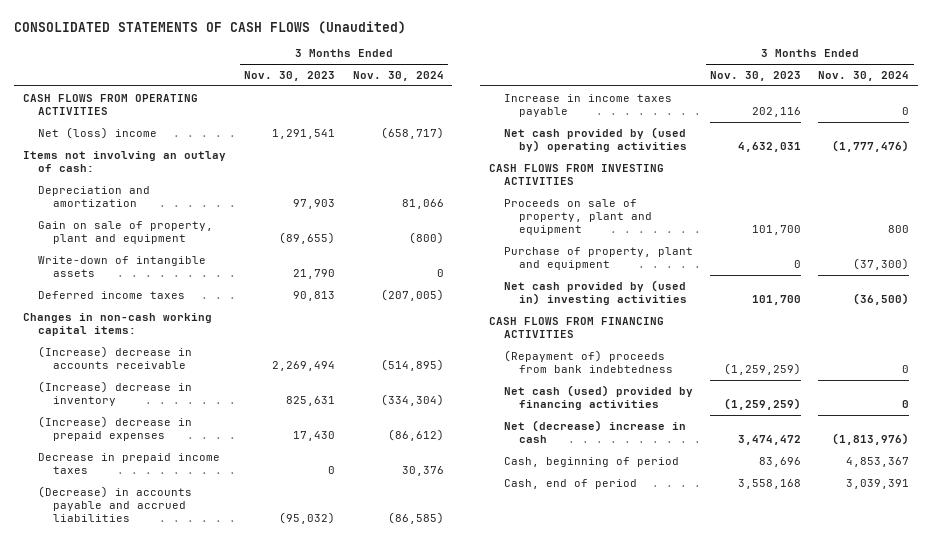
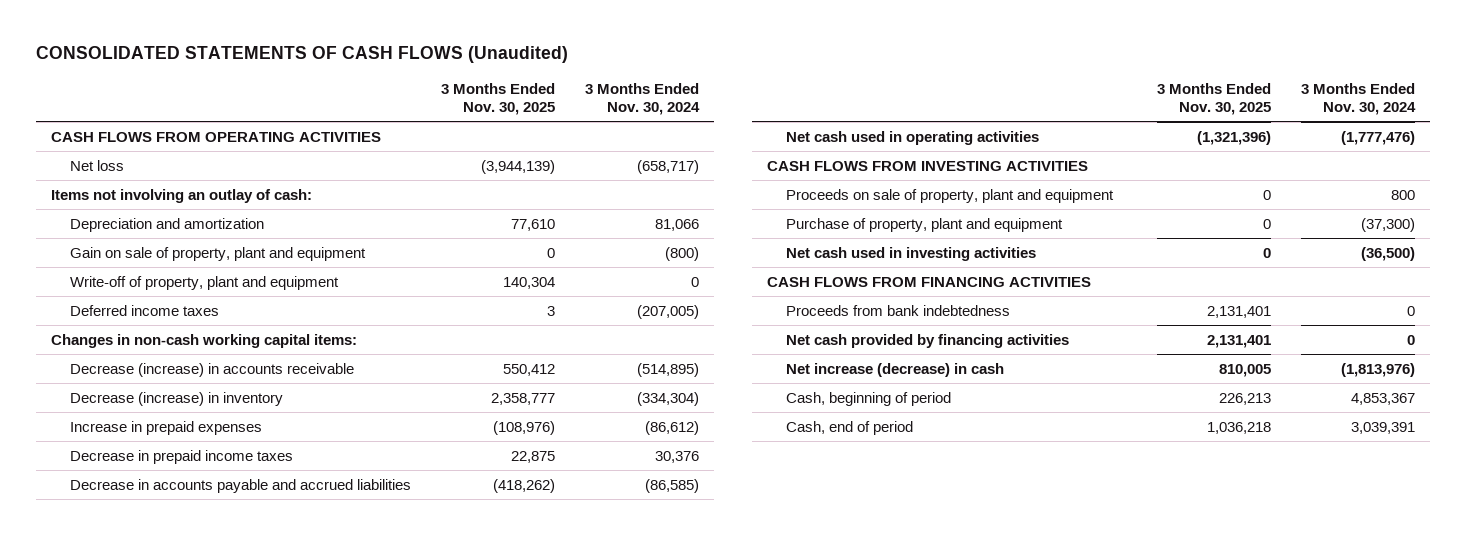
[244,71,336,82] Nov. 30, 2023 -> none
none -> [441,82,556,116] 3 Months Ended Nov. 30, 2025
[38,126,158,139] Net (loss) income -> [70,159,125,171] Net loss
[38,255,207,277] Write-down of intangible assets -> none
none -> [70,275,340,290] Write-off of property, plant and equipment
[38,345,193,369] (Increase) decrease in accounts receivable -> [70,362,355,377] Decrease (increase) in accounts receivable
[38,380,193,406] (Increase) decrease in inventory -> [70,391,284,406] Decrease (increase) in inventory
[38,415,193,441] (Increase) decrease in prepaid expenses -> [70,420,263,435] Increase in prepaid expenses
[503,93,672,117] Increase in income taxes payable -> none
[38,485,193,523] (Decrease) in accounts payable and accrued liabilities -> [70,478,412,493] Decrease in accounts payable and accrued liabilities
[503,126,687,152] Net cash provided by (used by) operating activities -> [785,130,1039,145] Net cash used in operating activities
[503,279,687,305] Net cash provided by (used in) investing activities -> [785,246,1036,261] Net cash used in investing activities
[503,349,673,373] (Repayment of) proceeds from bank indebtedness -> [785,304,1010,316] Proceeds from bank indebtedness
[503,384,693,410] Net cash (used) provided by financing activities -> [785,333,1069,348] Net cash provided by financing activities
[503,419,686,443] Net (decrease) increase in cash -> [785,362,1004,377] Net increase (decrease) in cash

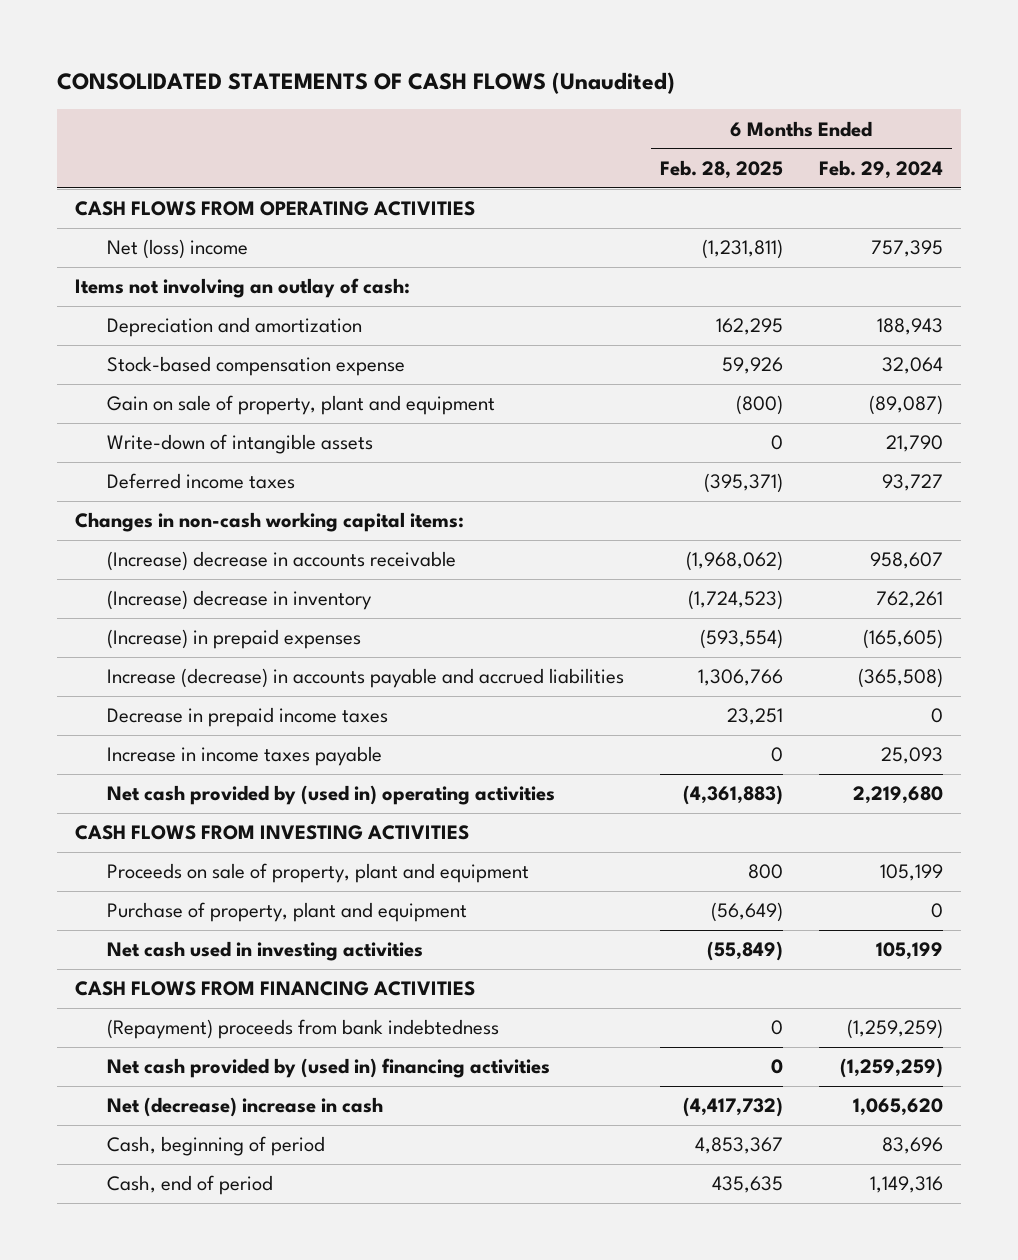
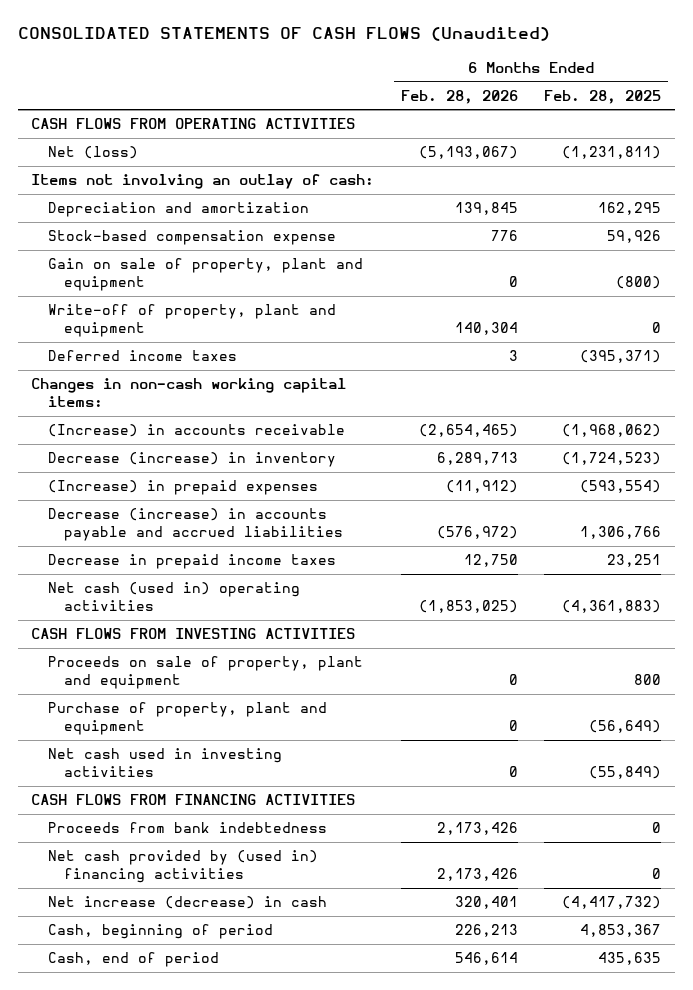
[819,160,944,180] Feb. 29, 2024 -> none
none -> [400,89,518,104] Feb. 28, 2026
[106,239,248,260] Net (loss) income -> [47,146,138,160] Net (loss)
[106,434,373,455] Write-down of intangible assets -> none
none -> [47,304,336,337] Write-off of property, plant and equipment
[106,551,456,572] (Increase) decrease in accounts receivable -> [47,424,345,438] (Increase) in accounts receivable
[106,590,372,611] (Increase) decrease in inventory -> [47,452,336,468] Decrease (increase) in inventory
[106,668,624,689] Increase (decrease) in accounts payable and accrued liabilities -> [47,508,343,541] Decrease (increase) in accounts payable and accrued liabilities
[106,746,382,767] Increase in income taxes payable -> none
[106,785,555,806] Net cash provided by (used in) operating activities -> [47,582,300,611] Net cash (used in) operating activities
[106,1019,499,1040] (Repayment) proceeds from bank indebtedness -> [47,822,327,834] Proceeds from bank indebtedness
[106,1097,383,1118] Net (decrease) increase in cash -> [47,896,327,910] Net increase (decrease) in cash

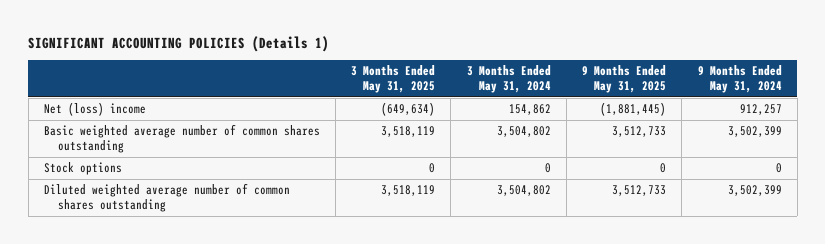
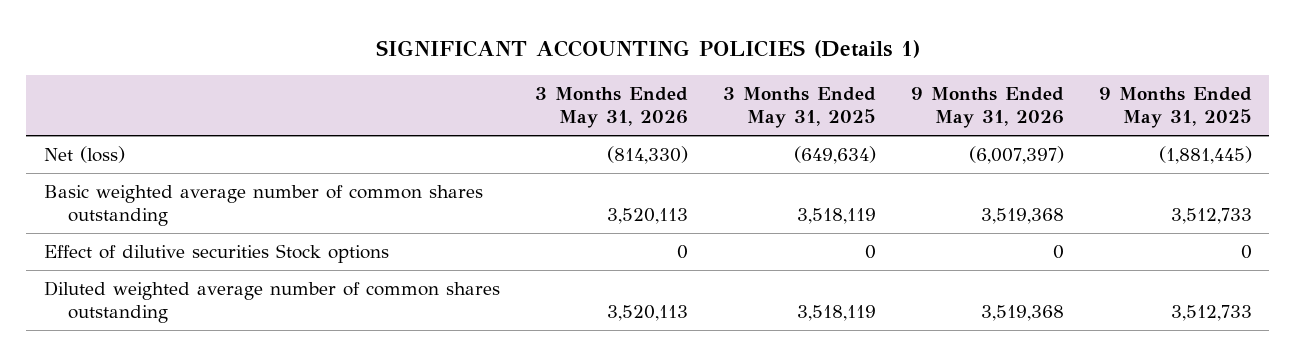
[466,65,551,94] 3 Months Ended May 31, 2024 -> none
[697,65,782,94] 9 Months Ended May 31, 2024 -> none
none -> [534,86,688,129] 3 Months Ended May 31, 2026
none -> [910,86,1064,129] 9 Months Ended May 31, 2026
[43,102,146,117] Net (loss) income -> [43,146,125,164] Net (loss)
[43,162,122,176] Stock options -> [43,244,389,264] Effect of dilutive securities Stock options

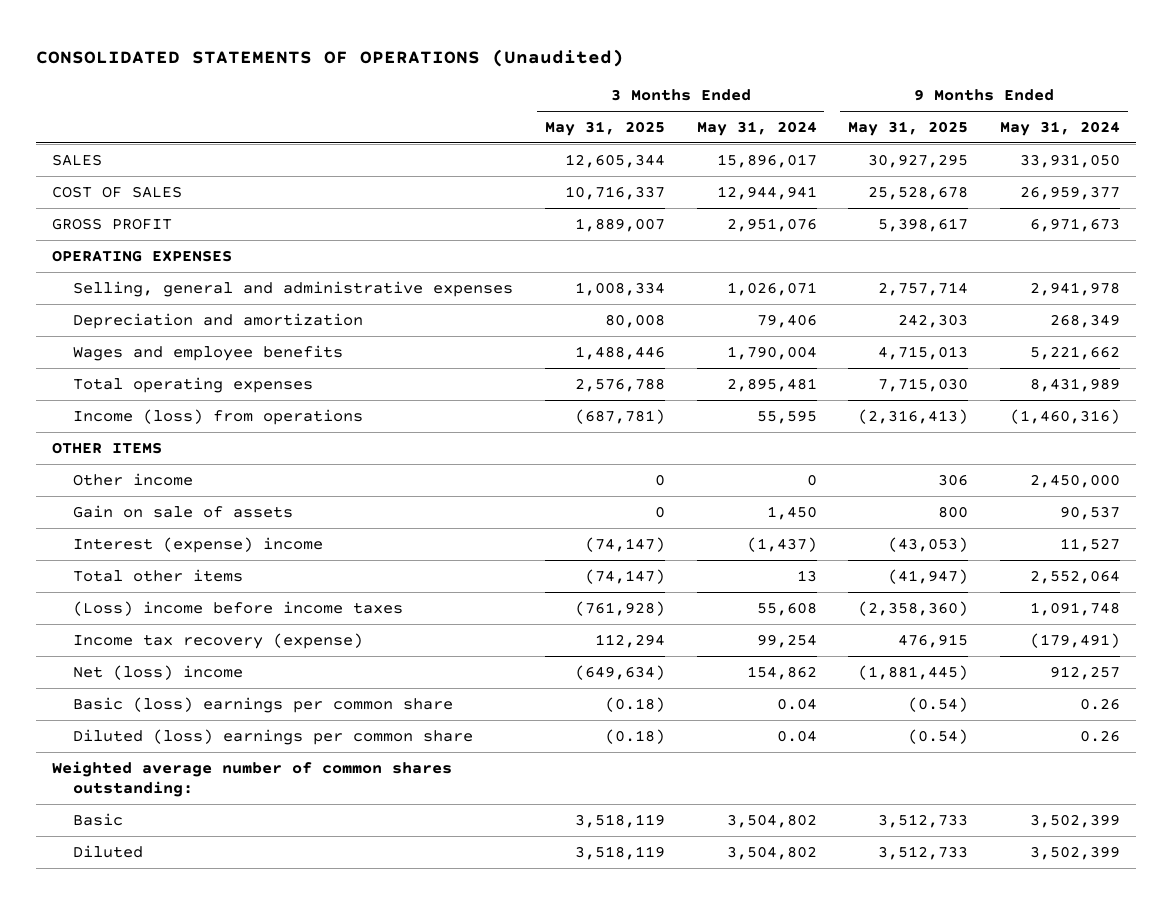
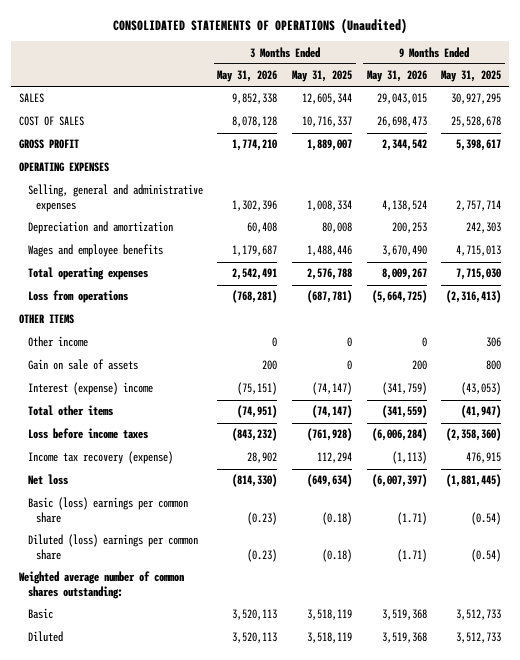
[696,120,817,136] May 31, 2024 -> none
[999,120,1120,136] May 31, 2024 -> none
none -> [217,70,278,83] May 31, 2026
none -> [366,70,427,83] May 31, 2026
[73,408,364,425] Income (loss) from operations -> [27,290,128,304] Loss from operations
[73,600,404,616] (Loss) income before income taxes -> [27,428,148,440] Loss before income taxes
[73,664,244,680] Net (loss) income -> [27,474,68,486] Net loss

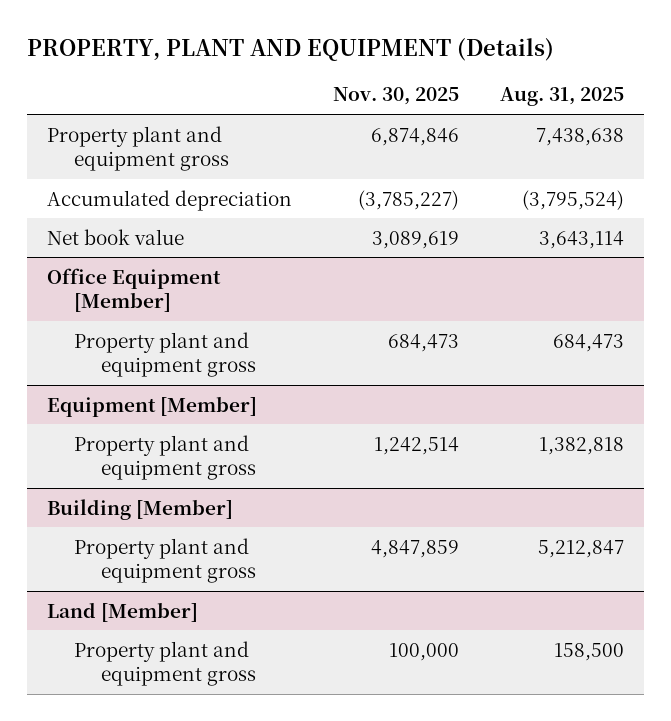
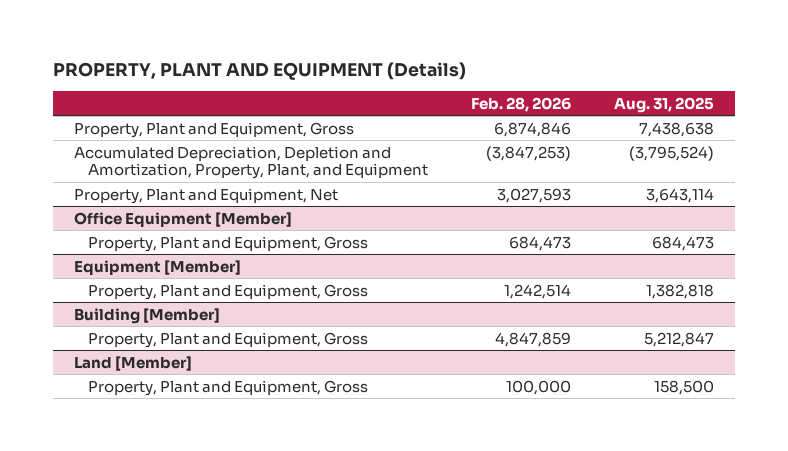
[332,87,459,106] Nov. 30, 2025 -> none
none -> [470,96,571,112] Feb. 28, 2026
[46,125,229,171] Property plant and equipment gross -> [74,121,355,138] Property, Plant and Equipment, Gross
[46,189,292,211] Accumulated depreciation -> [74,145,428,180] Accumulated Depreciation, Depletion and Amortization, Property, Plant, and Equipment
[46,228,184,245] Net book value -> [74,187,339,204] Property, Plant and Equipment, Net
[73,331,256,377] Property plant and equipment gross -> [87,235,368,252] Property, Plant and Equipment, Gross
[73,434,256,480] Property plant and equipment gross -> [87,283,368,300] Property, Plant and Equipment, Gross
[73,537,256,583] Property plant and equipment gross -> [87,331,368,348] Property, Plant and Equipment, Gross
[73,640,256,686] Property plant and equipment gross -> [87,379,368,396] Property, Plant and Equipment, Gross

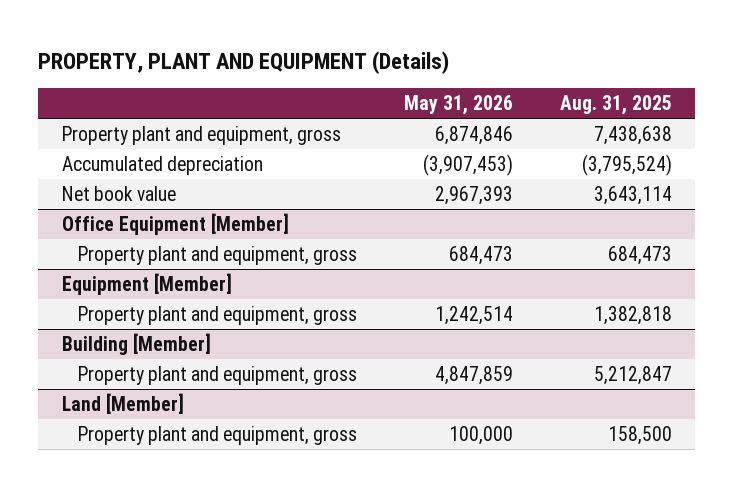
[470,96,571,112] Feb. 28, 2026 -> none
none -> [403,95,513,116] May 31, 2026
[74,121,355,138] Property, Plant and Equipment, Gross -> [61,126,341,146] Property plant and equipment, gross
[74,145,428,180] Accumulated Depreciation, Depletion and Amortization, Property, Plant, and Equipment -> [61,156,263,176] Accumulated depreciation
[74,187,339,204] Property, Plant and Equipment, Net -> [61,186,176,202] Net book value
[87,235,368,252] Property, Plant and Equipment, Gross -> [77,246,357,266] Property plant and equipment, gross
[87,283,368,300] Property, Plant and Equipment, Gross -> [77,306,357,326] Property plant and equipment, gross
[87,331,368,348] Property, Plant and Equipment, Gross -> [77,366,357,386] Property plant and equipment, gross
[87,379,368,396] Property, Plant and Equipment, Gross -> [77,426,357,446] Property plant and equipment, gross

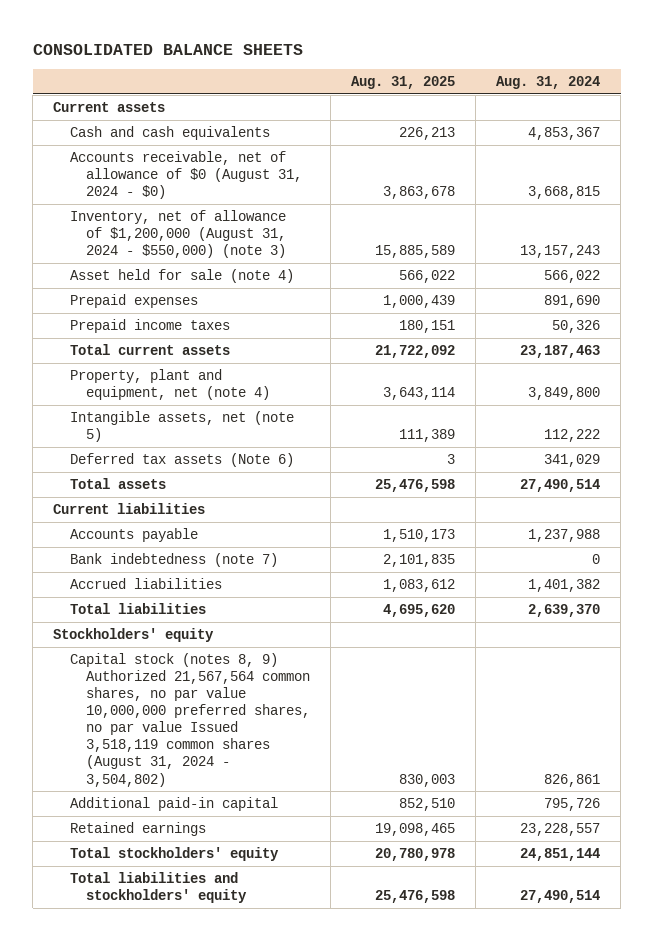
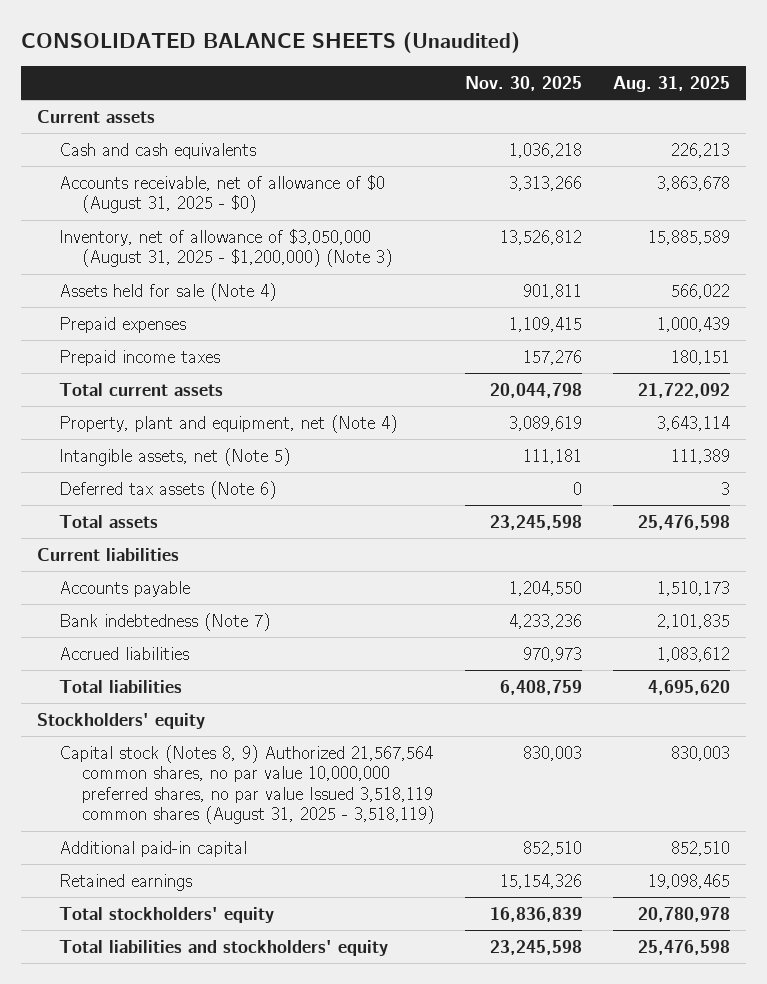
[32,43,303,55] CONSOLIDATED BALANCE SHEETS -> [21,32,521,54] CONSOLIDATED BALANCE SHEETS (Unaudited)
[496,75,601,89] Aug. 31, 2024 -> none
none -> [465,75,583,91] Nov. 30, 2025
[69,150,303,200] Accounts receivable, net of allowance of $0 (August 31, 2024 - $0) -> [59,174,386,214] Accounts receivable, net of allowance of $0 (August 31, 2025 - $0)
[69,209,287,259] Inventory, net of allowance of $1,200,000 (August 31, 2024 - $550,000) (note 3) -> [59,228,392,268] Inventory, net of allowance of $3,050,000 (August 31, 2025 - $1,200,000) (Note 3)
[69,268,294,283] Asset held for sale (note 4) -> [59,282,277,301] Assets held for sale (Note 4)
[69,368,271,401] Property, plant and equipment, net (note 4) -> [59,414,398,433] Property, plant and equipment, net (Note 4)
[69,410,294,443] Intangible assets, net (note 5) -> [59,447,291,466] Intangible assets, net (Note 5)
[69,552,278,567] Bank indebtedness (note 7) -> [59,612,271,631] Bank indebtedness (Note 7)
[69,652,311,787] Capital stock (notes 8, 9) Authorized 21,567,564 common shares, no par value 10,000,000 preferred shares, no par value Issued 3,518,119 common shares (August 31, 2024 - 3,504,802) -> [59,744,434,824] Capital stock (Notes 8, 9) Authorized 21,567,564 common shares, no par value 10,000,000 preferred shares, no par value Issued 3,518,119 common shares (August 31, 2025 - 3,518,119)

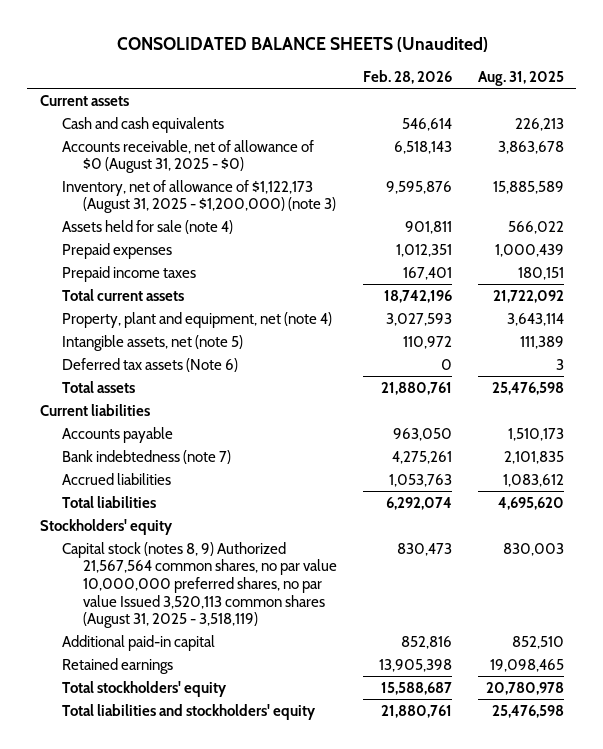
[465,75,583,91] Nov. 30, 2025 -> none
none -> [362,70,452,85] Feb. 28, 2026
[59,228,392,268] Inventory, net of allowance of $3,050,000 (August 31, 2025 - $1,200,000) (Note 3) -> [61,179,337,214] Inventory, net of allowance of $1,122,173 (August 31, 2025 - $1,200,000) (note 3)
[59,282,277,301] Assets held for sale (Note 4) -> [61,219,233,234] Assets held for sale (note 4)
[59,414,398,433] Property, plant and equipment, net (Note 4) -> [61,311,332,328] Property, plant and equipment, net (note 4)
[59,447,291,466] Intangible assets, net (Note 5) -> [61,334,243,351] Intangible assets, net (note 5)
[59,612,271,631] Bank indebtedness (Note 7) -> [61,449,231,464] Bank indebtedness (note 7)
[59,744,434,824] Capital stock (Notes 8, 9) Authorized 21,567,564 common shares, no par value 10,000,000 preferred shares, no par value Issued 3,518,119 common shares (August 31, 2025 - 3,518,119) -> [61,541,338,629] Capital stock (notes 8, 9) Authorized 21,567,564 common shares, no par value 10,000,000 preferred shares, no par value Issued 3,520,113 common shares (August 31, 2025 - 3,518,119)

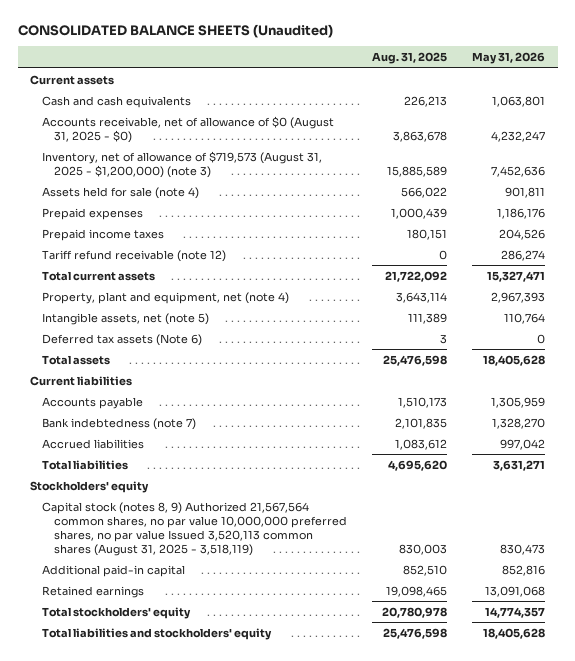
[362,70,452,85] Feb. 28, 2026 -> none
none -> [472,52,546,65] May 31, 2026
[61,179,337,214] Inventory, net of allowance of $1,122,173 (August 31, 2025 - $1,200,000) (note 3) -> [42,150,323,178] Inventory, net of allowance of $719,573 (August 31, 2025 - $1,200,000) (note 3)
none -> [42,249,227,262] Tariff refund receivable (note 12)

